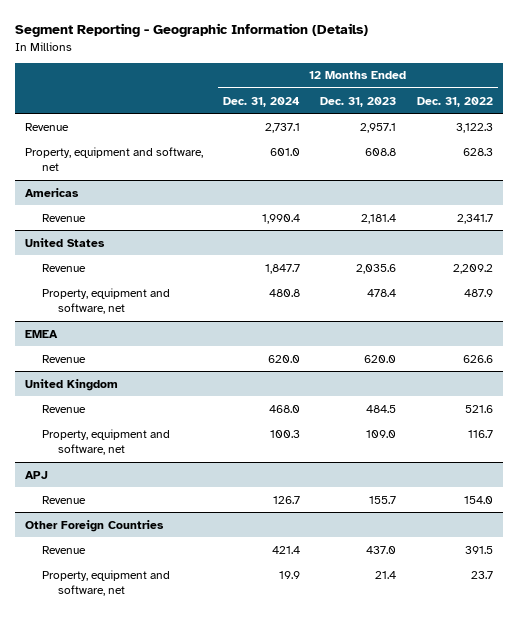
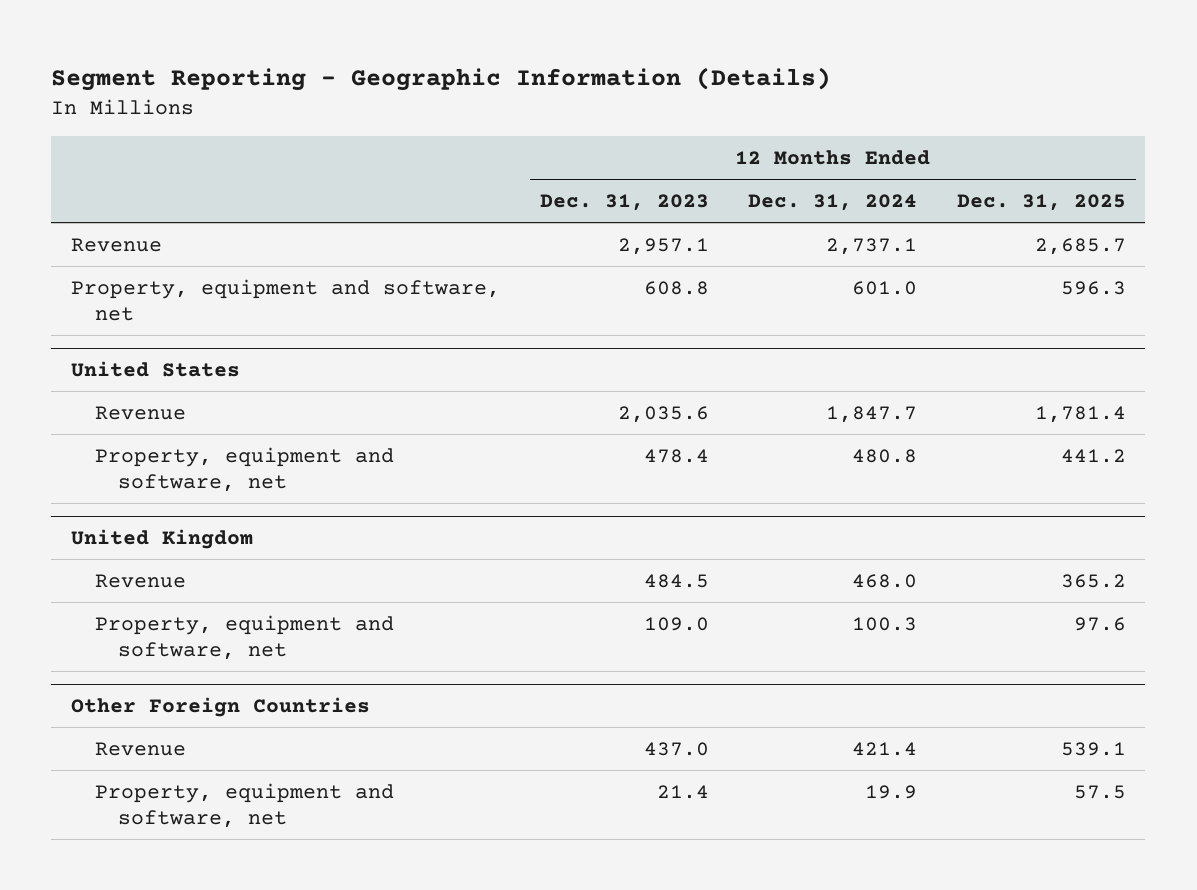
[416,96,493,107] Dec. 31, 2022 -> none
none -> [956,194,1126,212] Dec. 31, 2025
[25,187,80,197] Americas -> none
[41,213,86,222] Revenue -> none
[25,329,59,338] EMEA -> none
[41,354,86,363] Revenue -> none
[25,470,49,479] APJ -> none
[41,495,86,504] Revenue -> none

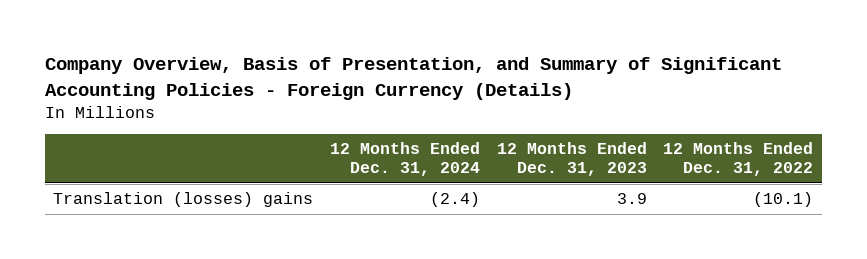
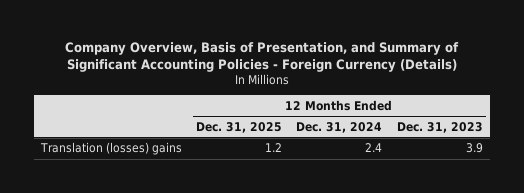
[663,142,814,177] 12 Months Ended Dec. 31, 2022 -> none
none -> [196,121,283,133] Dec. 31, 2025
[430,192,481,208] (2.4) -> [365,143,383,153] 2.4

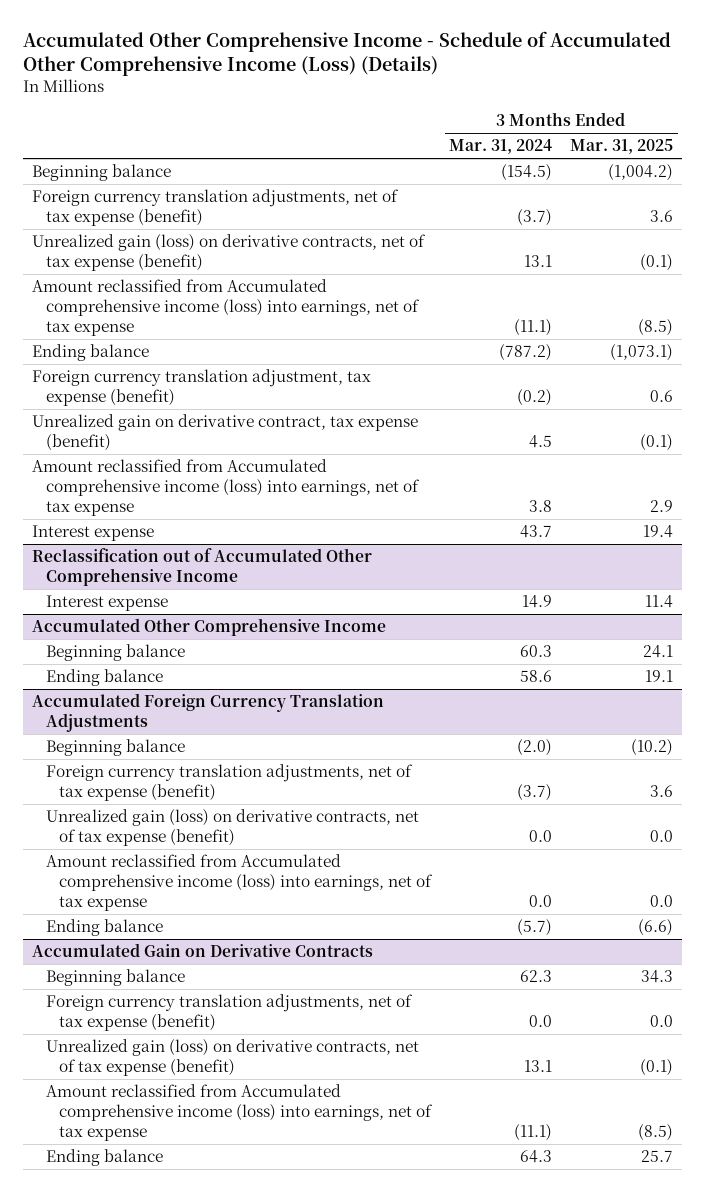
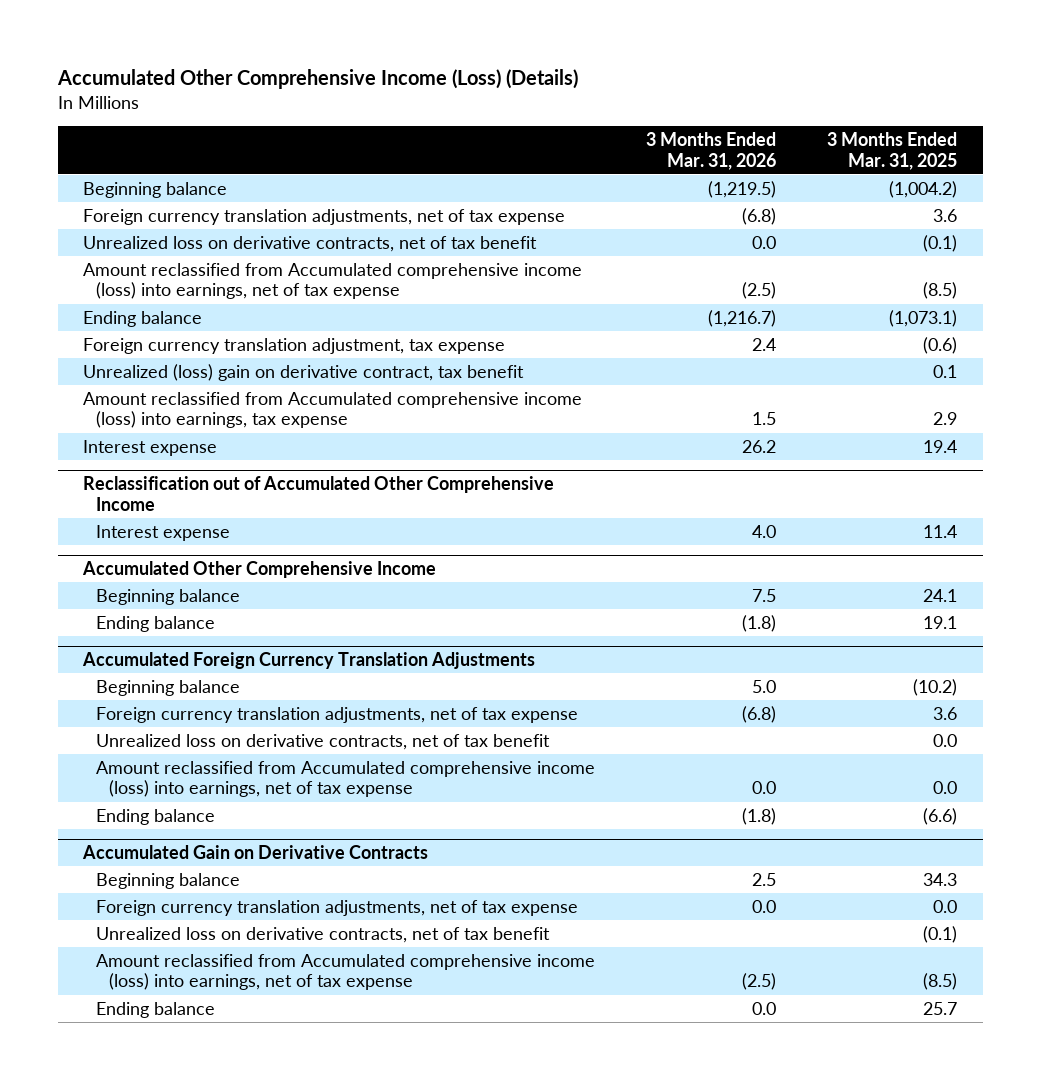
[23,31,672,77] Accumulated Other Comprehensive Income - Schedule of Accumulated Other Comprehensive Income (Loss) (Details) -> [57,69,579,90] Accumulated Other Comprehensive Income (Loss) (Details)
[449,139,553,155] Mar. 31, 2024 -> none
none -> [646,132,777,170] 3 Months Ended Mar. 31, 2026
[32,189,400,227] Foreign currency translation adjustments, net of tax expense (benefit) -> [83,208,566,225] Foreign currency translation adjustments, net of tax expense
[32,234,427,272] Unrealized gain (loss) on derivative contracts, net of tax expense (benefit) -> [83,235,538,252] Unrealized loss on derivative contracts, net of tax benefit
[32,369,372,407] Foreign currency translation adjustment, tax expense (benefit) -> [83,337,506,354] Foreign currency translation adjustment, tax expense
[650,390,674,403] 0.6 -> [923,336,958,354] (0.6)
[32,414,419,452] Unrealized gain on derivative contract, tax expense (benefit) -> [83,363,525,381] Unrealized (loss) gain on derivative contract, tax benefit
[640,434,674,452] (0.1) -> [933,364,958,378] 0.1
[32,459,420,516] Amount reclassified from Accumulated comprehensive income (loss) into earnings, net of tax expense -> [83,391,583,429] Amount reclassified from Accumulated comprehensive income (loss) into earnings, tax expense
[45,764,413,802] Foreign currency translation adjustments, net of tax expense (benefit) -> [96,706,579,723] Foreign currency translation adjustments, net of tax expense
[45,809,419,847] Unrealized gain (loss) on derivative contracts, net of tax expense (benefit) -> [96,733,551,750] Unrealized loss on derivative contracts, net of tax benefit
[45,994,413,1032] Foreign currency translation adjustments, net of tax expense (benefit) -> [96,899,579,916] Foreign currency translation adjustments, net of tax expense
[45,1039,419,1077] Unrealized gain (loss) on derivative contracts, net of tax expense (benefit) -> [96,926,551,943] Unrealized loss on derivative contracts, net of tax benefit

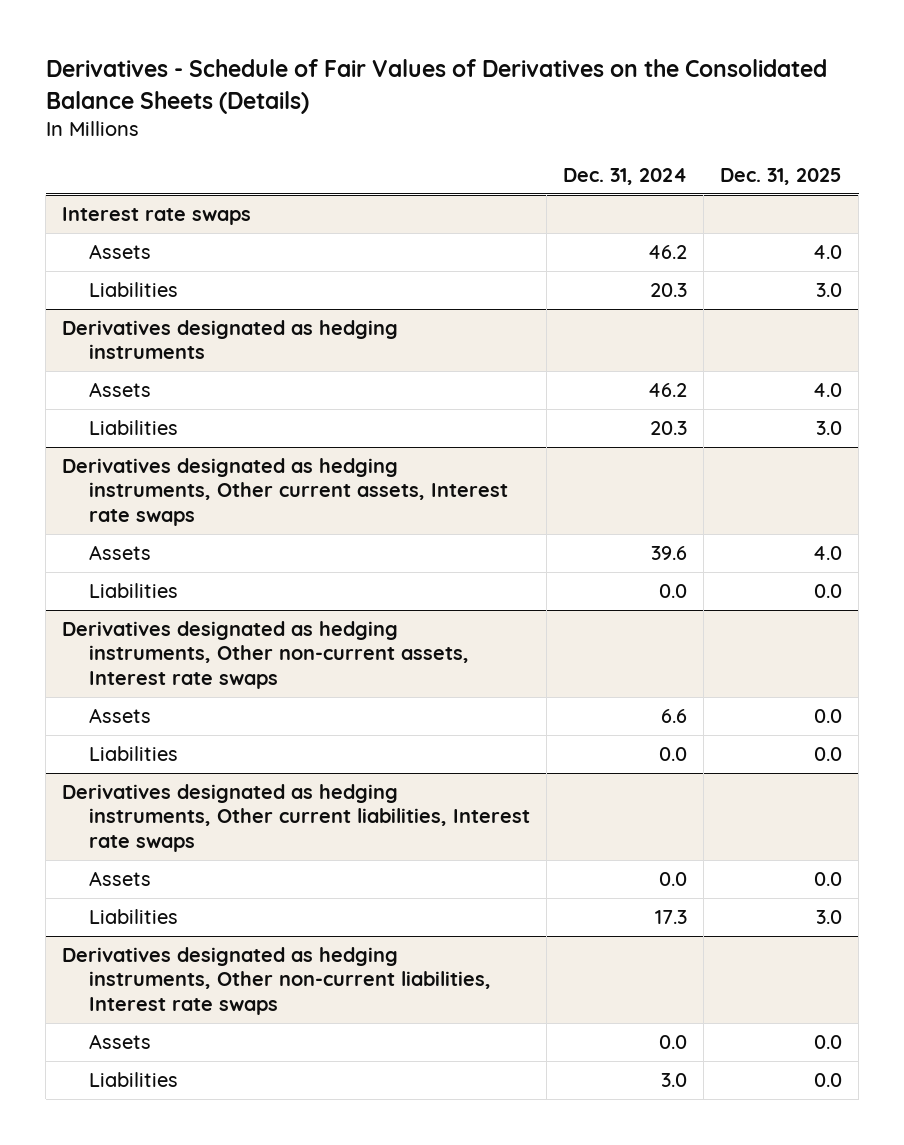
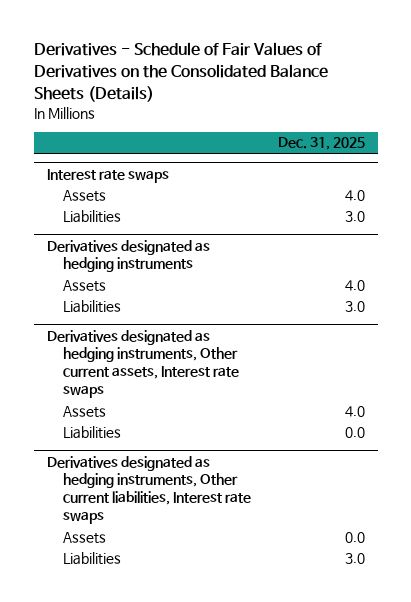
[562,167,687,185] Dec. 31, 2024 -> none
[62,621,469,689] Derivatives designated as hedging instruments, Other non-current assets, Interest rate swaps -> none
[88,708,151,724] Assets -> none
[88,746,178,762] Liabilities -> none
[62,947,491,1015] Derivatives designated as hedging instruments, Other non-current liabilities, Interest rate swaps -> none
[88,1034,151,1050] Assets -> none
[88,1072,178,1088] Liabilities -> none

